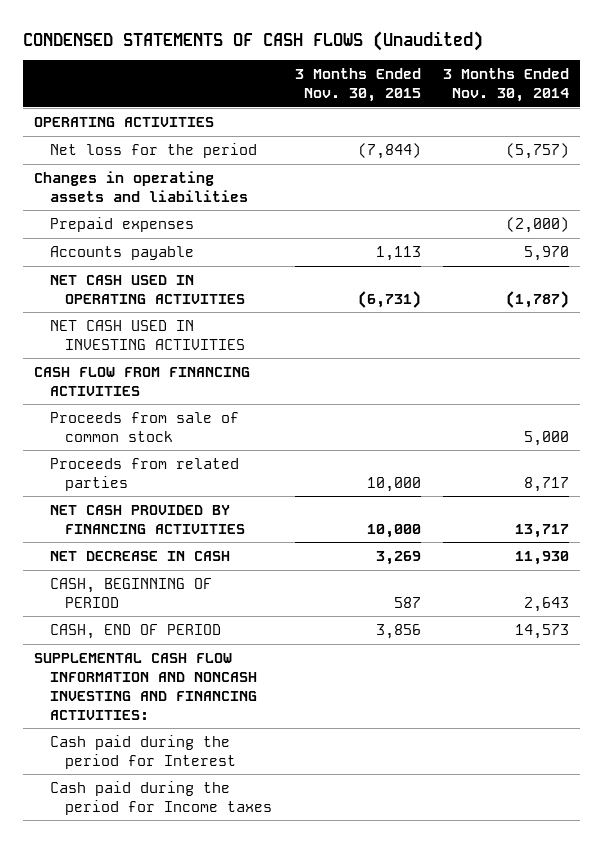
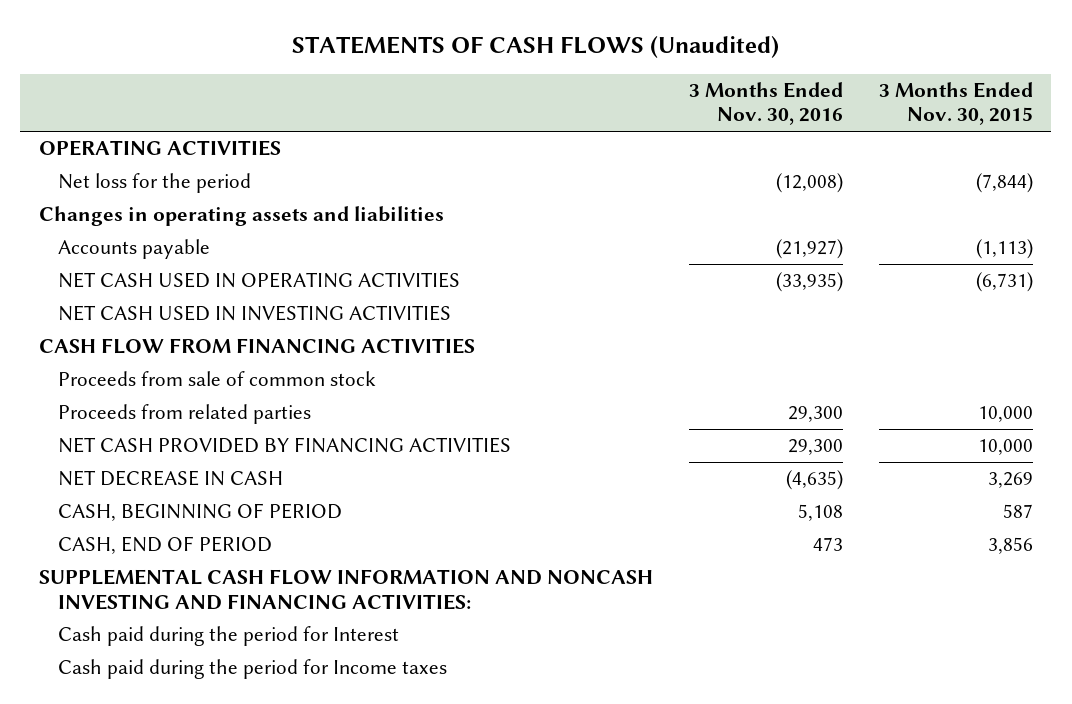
[23,30,484,51] CONDENSED STATEMENTS OF CASH FLOWS (Unaudited) -> [291,35,779,58] STATEMENTS OF CASH FLOWS (Unaudited)
[443,68,570,103] 3 Months Ended Nov. 30, 2014 -> none
none -> [688,82,843,126] 3 Months Ended Nov. 30, 2016
[49,216,194,232] Prepaid expenses -> none
[375,245,421,261] 1,113 -> [976,239,1034,260] (1,113)

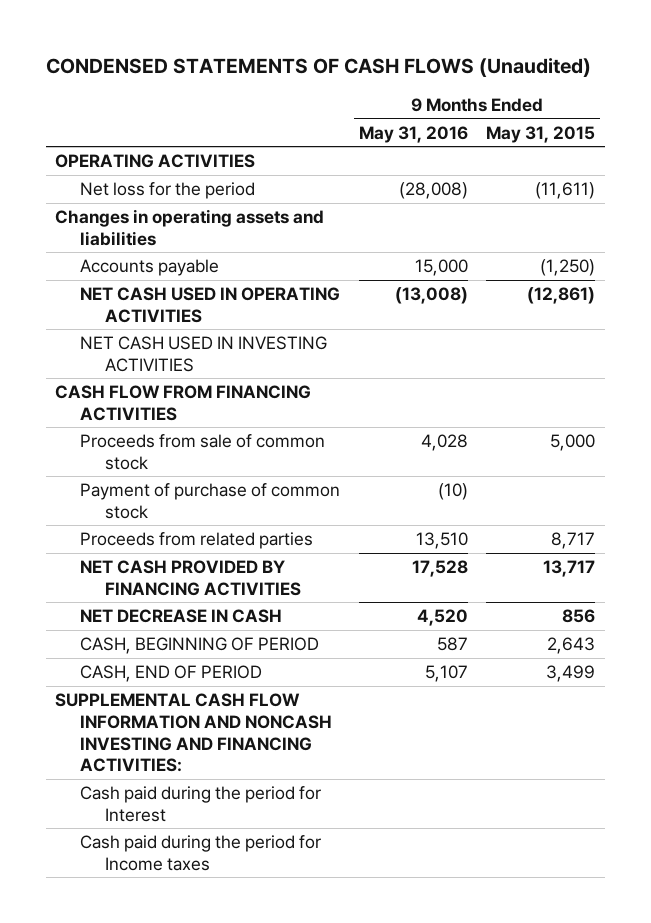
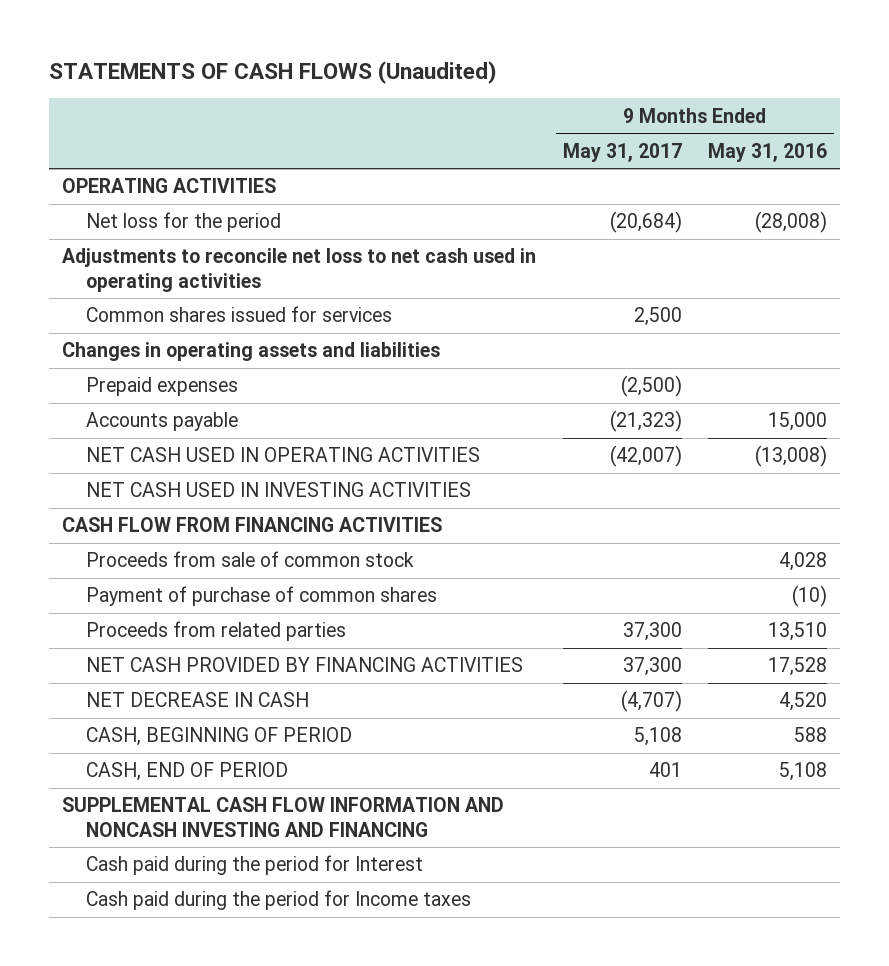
[46,58,592,78] CONDENSED STATEMENTS OF CASH FLOWS (Unaudited) -> [48,60,497,84] STATEMENTS OF CASH FLOWS (Unaudited)
[486,125,596,143] May 31, 2015 -> none
none -> [562,142,682,162] May 31, 2017
none -> [62,248,537,292] Adjustments to reconcile net loss to net cash used in operating activities
none -> [86,306,393,323] Common shares issued for services
none -> [86,377,239,397] Prepaid expenses
[80,483,341,519] Payment of purchase of common stock -> [86,586,438,607] Payment of purchase of common shares
[436,637,468,652] 587 -> [794,727,828,743] 588
[424,665,468,683] 5,107 -> [779,762,828,782] 5,108
[55,693,333,773] SUPPLEMENTAL CASH FLOW INFORMATION AND NONCASH INVESTING AND FINANCING ACTIVITIES: -> [62,797,505,837] SUPPLEMENTAL CASH FLOW INFORMATION AND NONCASH INVESTING AND FINANCING

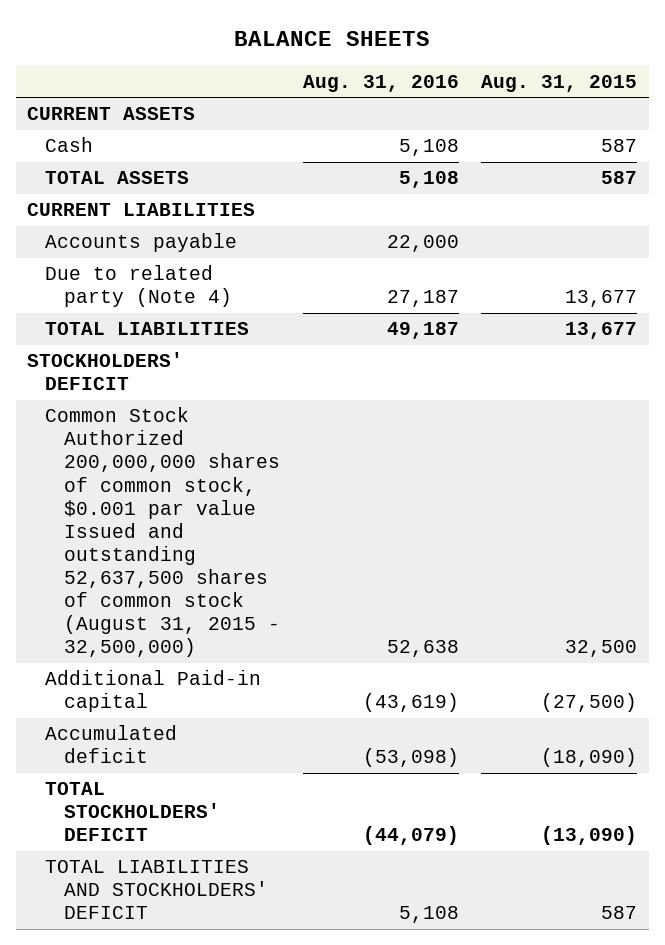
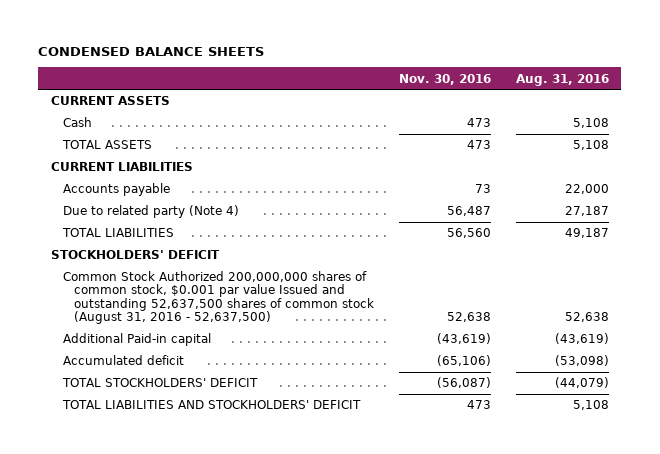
[234,30,431,46] BALANCE SHEETS -> [38,47,265,57] CONDENSED BALANCE SHEETS
[481,74,638,92] Aug. 31, 2015 -> none
none -> [399,73,492,85] Nov. 30, 2016
[45,407,280,658] Common Stock Authorized 200,000,000 shares of common stock, $0.001 par value Issued and outstanding 52,637,500 shares of common stock (August 31, 2015 - 32,500,000) -> [62,271,375,324] Common Stock Authorized 200,000,000 shares of common stock, $0.001 par value Issued and outstanding 52,637,500 shares of common stock (August 31, 2016 - 52,637,500)

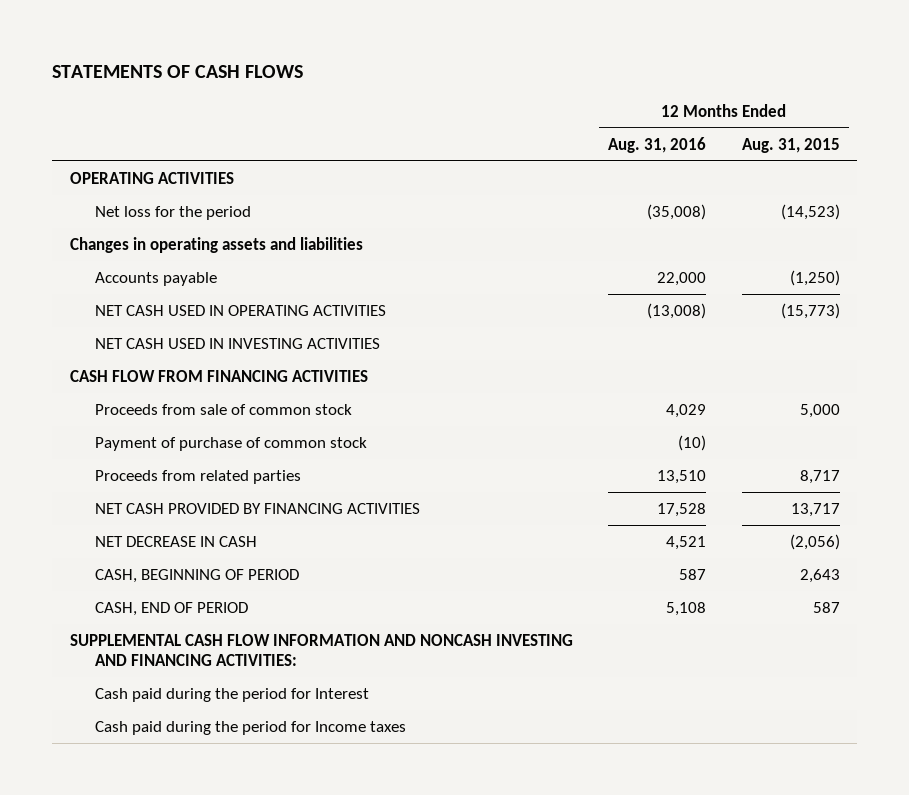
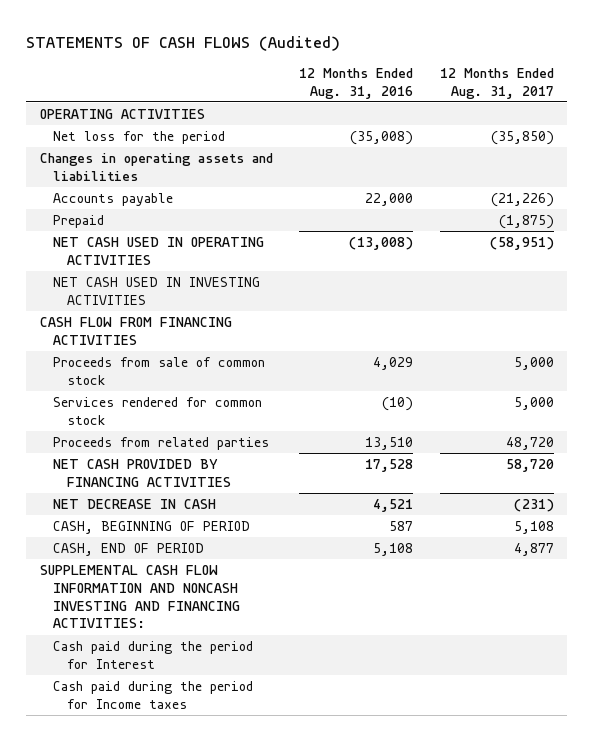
[51,64,303,78] STATEMENTS OF CASH FLOWS -> [26,35,341,51] STATEMENTS OF CASH FLOWS (Audited)
[741,137,840,153] Aug. 31, 2015 -> none
none -> [439,67,554,99] 12 Months Ended Aug. 31, 2017
none -> [53,214,105,228] Prepaid
[95,436,368,451] Payment of purchase of common stock -> [53,396,263,425] Services rendered for common stock

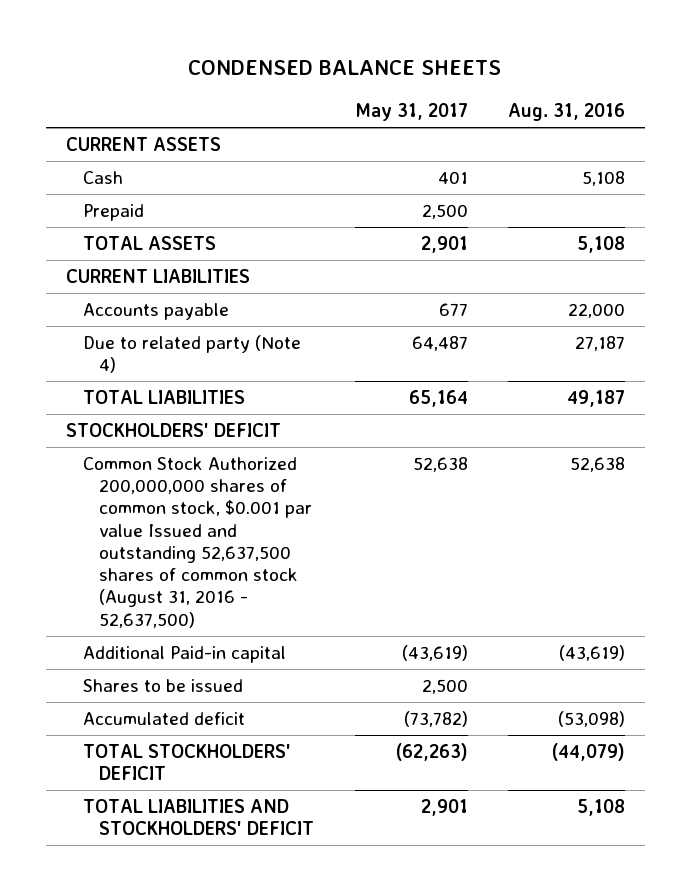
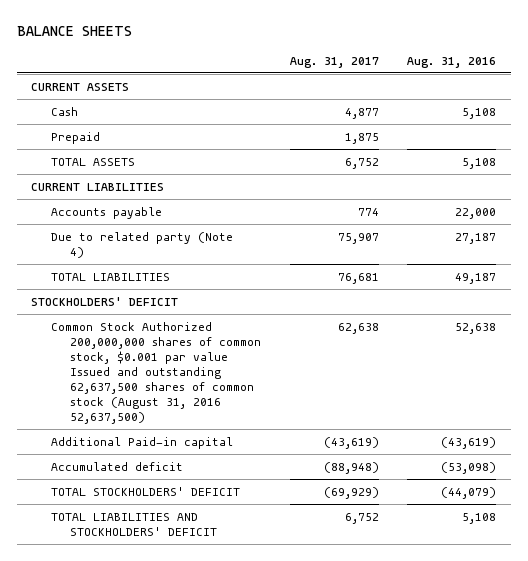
[188,60,502,76] CONDENSED BALANCE SHEETS -> [17,25,133,36] BALANCE SHEETS
[354,103,468,122] May 31, 2017 -> none
none -> [289,56,379,68] Aug. 31, 2017
[82,456,313,628] Common Stock Authorized 200,000,000 shares of common stock, $0.001 par value Issued and outstanding 52,637,500 shares of common stock (August 31, 2016 - 52,637,500) -> [50,321,262,424] Common Stock Authorized 200,000,000 shares of common stock, $0.001 par value Issued and outstanding 62,637,500 shares of common stock (August 31, 2016 52,637,500)
[82,678,243,692] Shares to be issued -> none

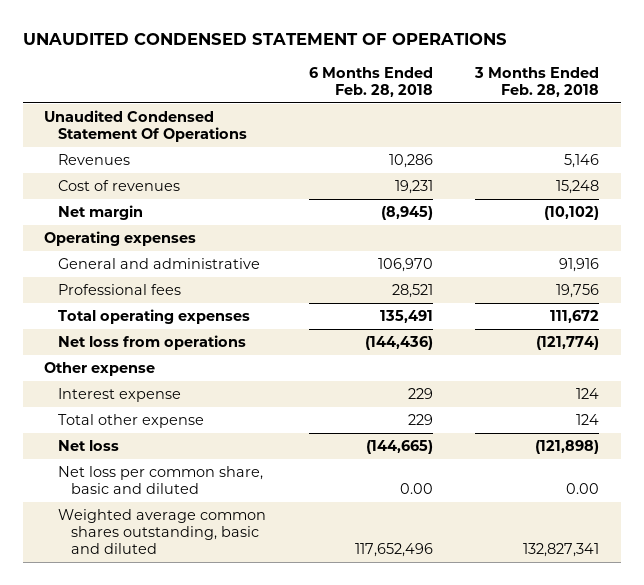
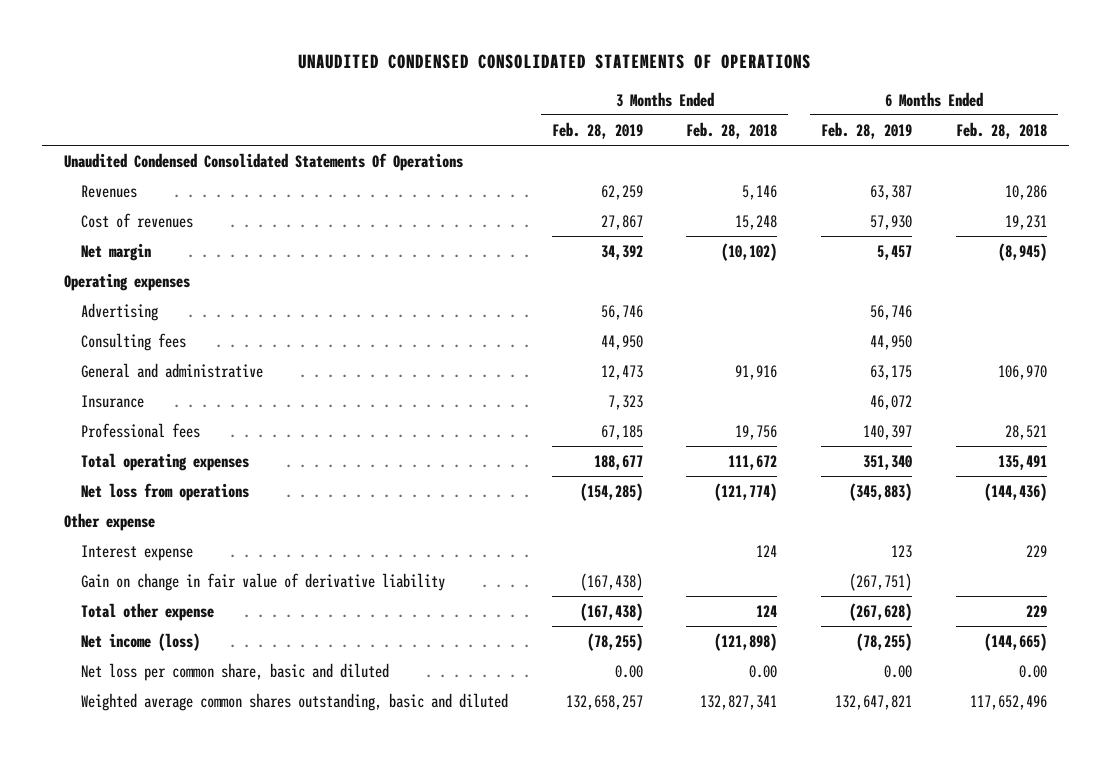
[22,33,507,46] UNAUDITED CONDENSED STATEMENT OF OPERATIONS -> [298,53,812,69] UNAUDITED CONDENSED CONSOLIDATED STATEMENTS OF OPERATIONS
none -> [551,121,643,139] Feb. 28, 2019
none -> [821,121,913,139] Feb. 28, 2019
[44,110,247,142] Unaudited Condensed Statement Of Operations -> [63,153,463,172] Unaudited Condensed Consolidated Statements Of Operations
none -> [81,303,159,322] Advertising
none -> [81,333,187,352] Consulting fees
none -> [81,395,145,409] Insurance
none -> [81,573,446,592] Gain on change in fair value of derivative liability
[57,440,119,452] Net loss -> [81,633,201,652] Net income (loss)

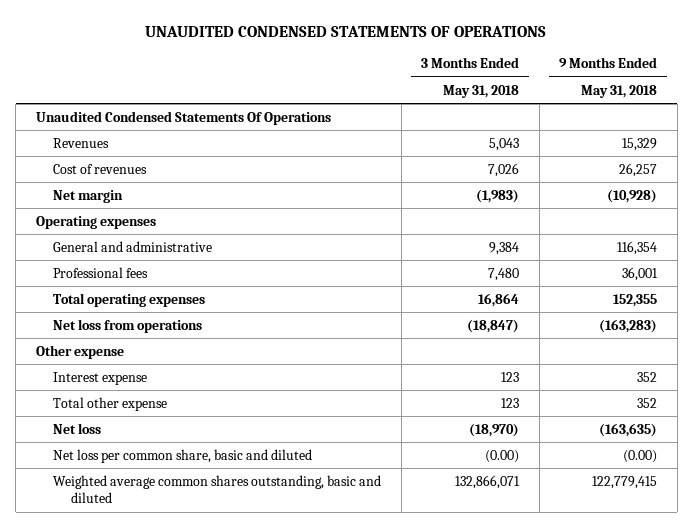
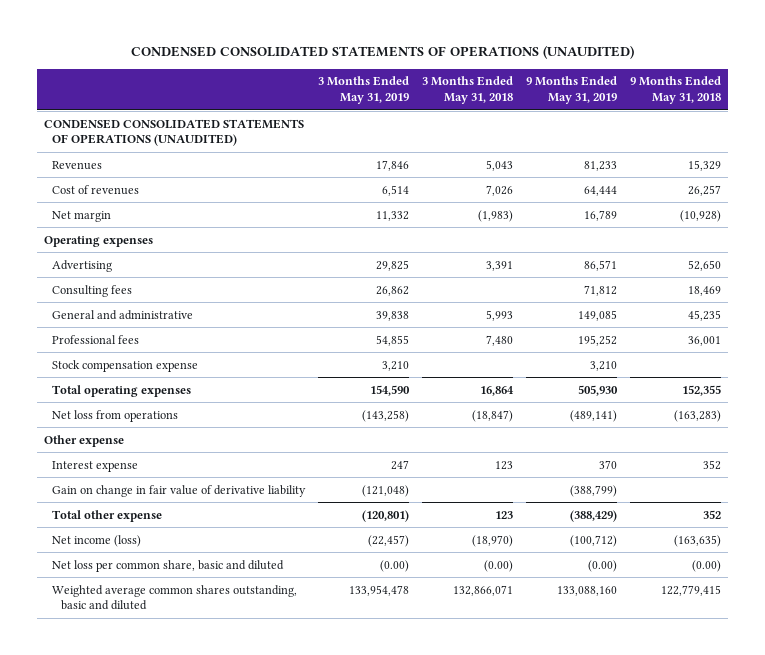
[145,25,547,37] UNAUDITED CONDENSED STATEMENTS OF OPERATIONS -> [130,45,634,60] CONDENSED CONSOLIDATED STATEMENTS OF OPERATIONS (UNAUDITED)
none -> [318,76,410,105] 3 Months Ended May 31, 2019
none -> [526,76,618,105] 9 Months Ended May 31, 2019
[35,110,331,125] Unaudited Condensed Statements Of Operations -> [43,118,304,147] CONDENSED CONSOLIDATED STATEMENTS OF OPERATIONS (UNAUDITED)
none -> [52,259,113,272] Advertising
none -> [52,284,133,297] Consulting fees
[489,241,520,255] 9,384 -> [486,309,514,321] 5,993
[617,240,658,255] 116,354 -> [688,309,722,321] 45,235
none -> [52,359,199,372] Stock compensation expense
none -> [52,484,307,497] Gain on change in fair value of derivative liability
[53,422,102,434] Net loss -> [52,534,142,547] Net income (loss)

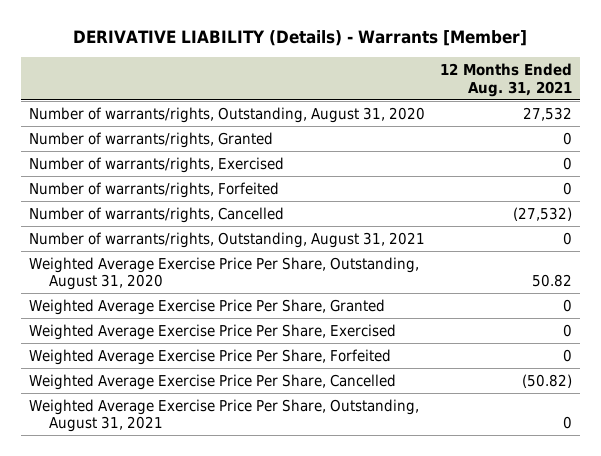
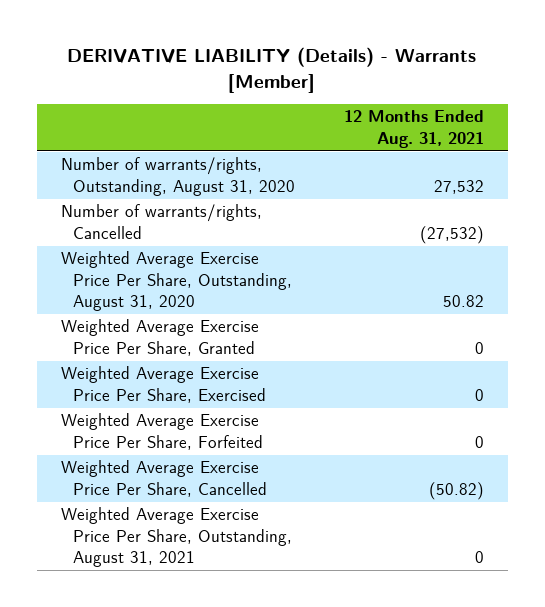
[28,131,273,148] Number of warrants/rights, Granted -> none
[28,156,284,173] Number of warrants/rights, Exercised -> none
[28,181,279,198] Number of warrants/rights, Forfeited -> none
[28,231,425,248] Number of warrants/rights, Outstanding, August 31, 2021 -> none

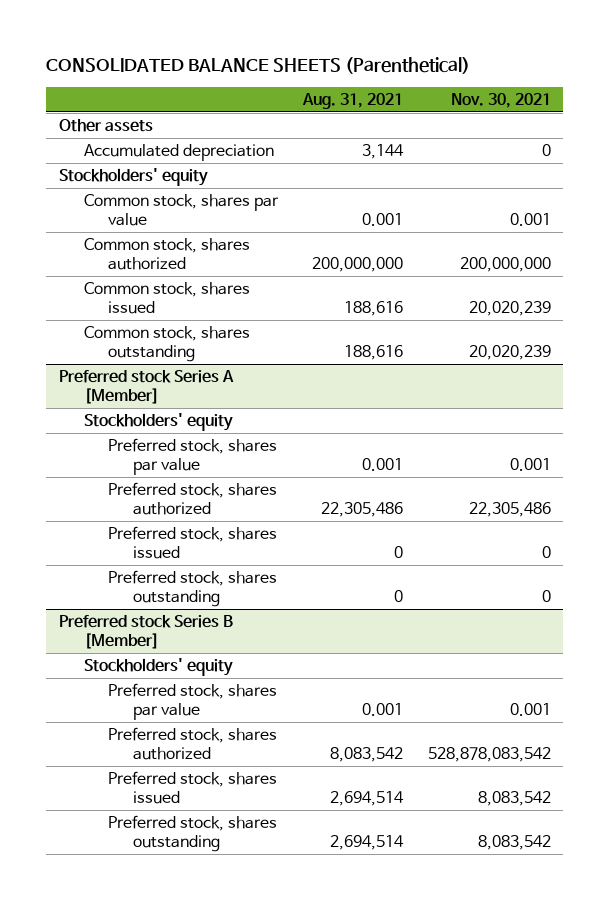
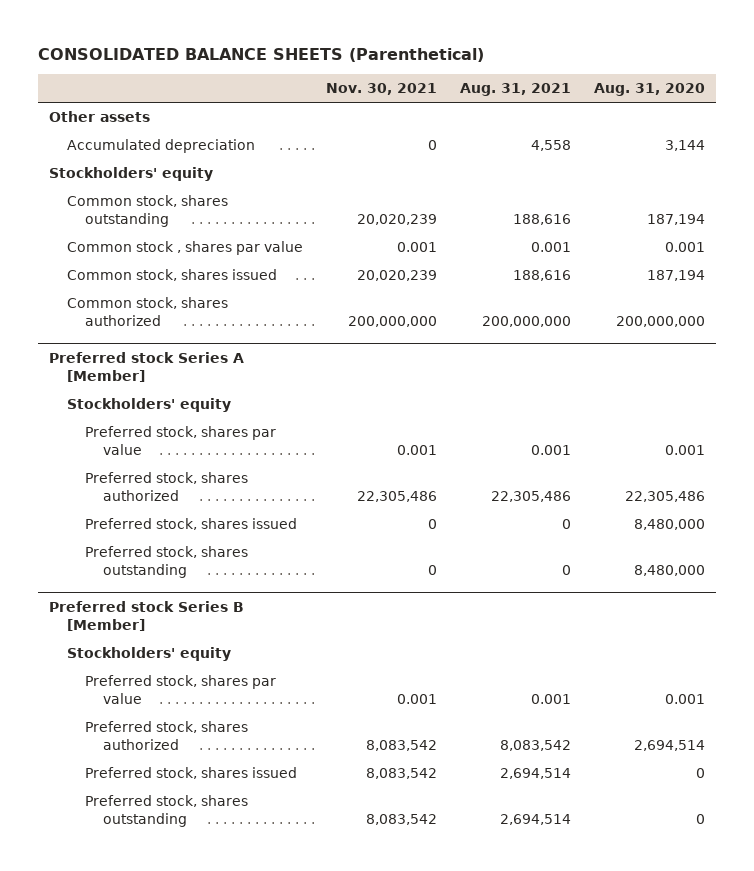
none -> [593,83,705,97] Aug. 31, 2020
[361,144,404,160] 3,144 -> [530,140,571,152] 4,558
[83,194,279,227] Common stock, shares par value -> none
none -> [67,241,304,256] Common stock , shares par value
[83,282,250,315] Common stock, shares issued -> [67,269,278,282] Common stock, shares issued
[83,238,250,271] Common stock, shares authorized -> [67,297,229,327] Common stock, shares authorized
[427,747,551,763] 528,878,083,542 -> [366,740,438,752] 8,083,542

